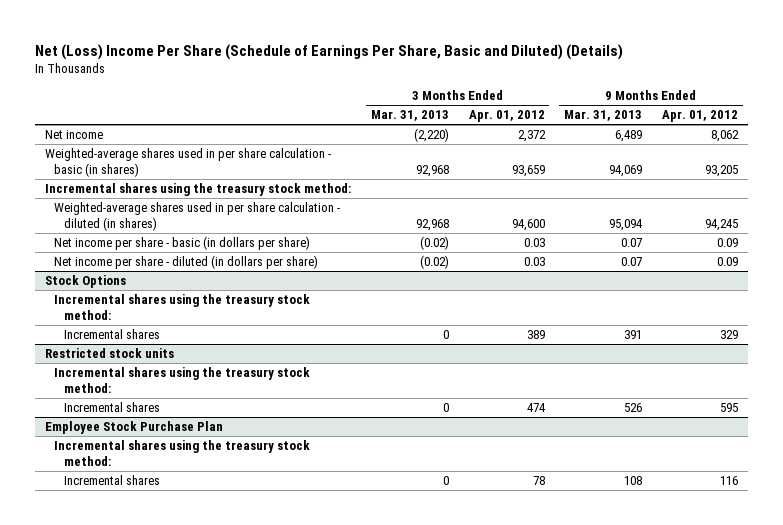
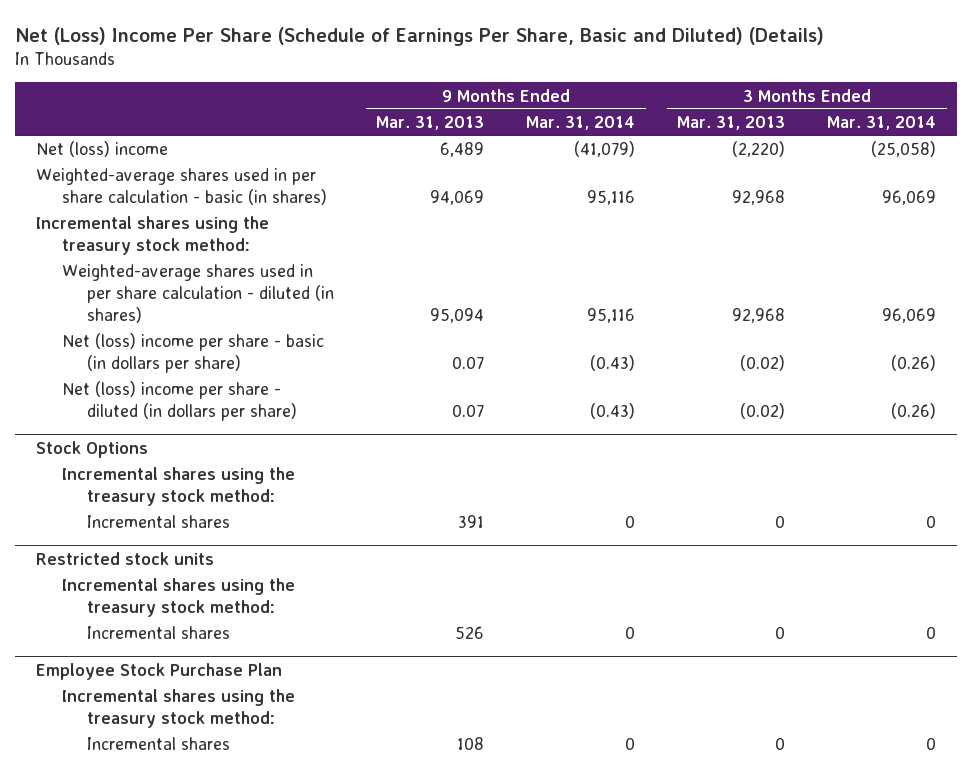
[468,110,545,123] Apr. 01, 2012 -> none
[661,110,738,123] Apr. 01, 2012 -> none
none -> [526,116,636,131] Mar. 31, 2014
none -> [827,116,937,131] Mar. 31, 2014
[45,130,104,140] Net income -> [35,141,168,158] Net (loss) income
[54,236,311,251] Net income per share - basic (in dollars per share) -> [61,333,324,373] Net (loss) income per share - basic (in dollars per share)
[54,255,319,270] Net income per share - diluted (in dollars per share) -> [61,381,298,421] Net (loss) income per share - diluted (in dollars per share)

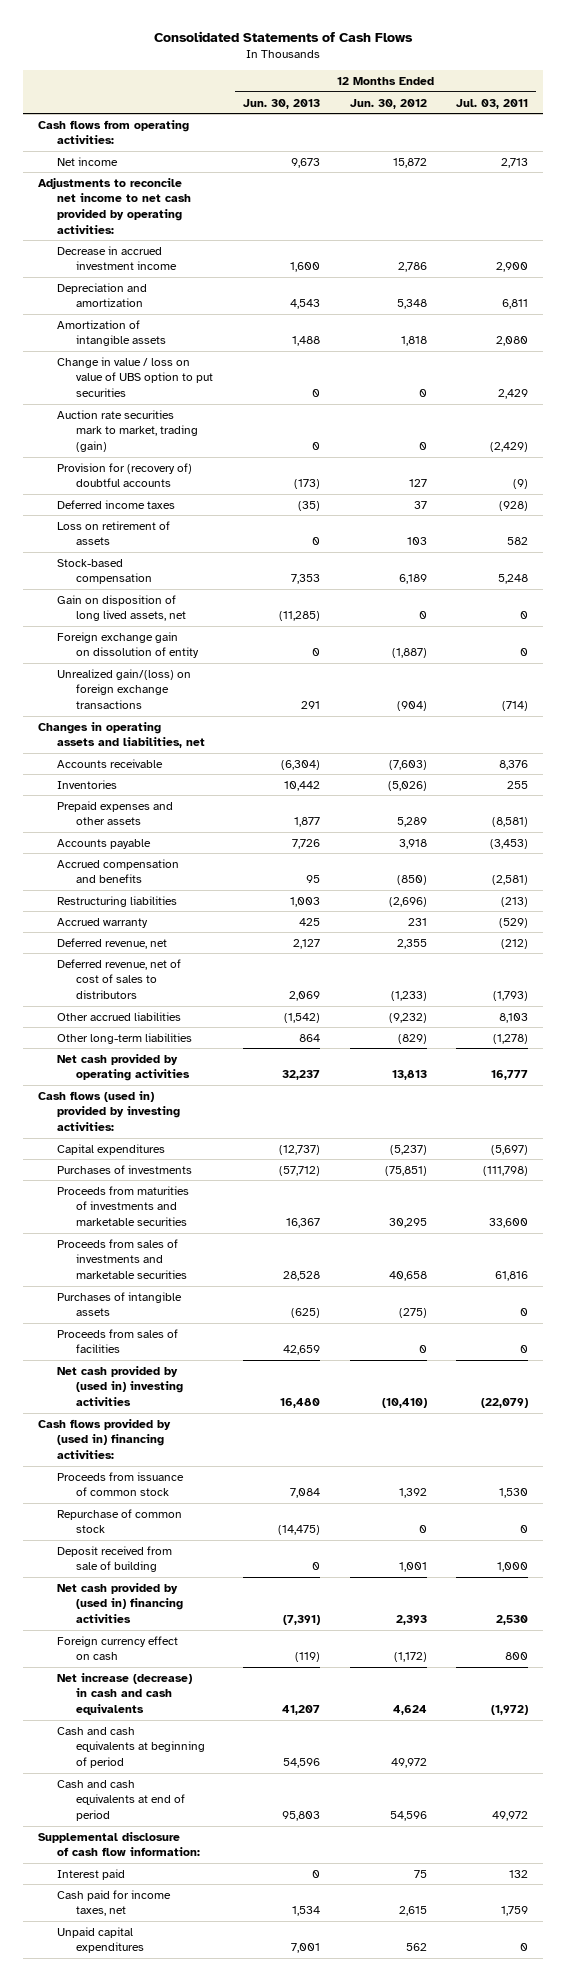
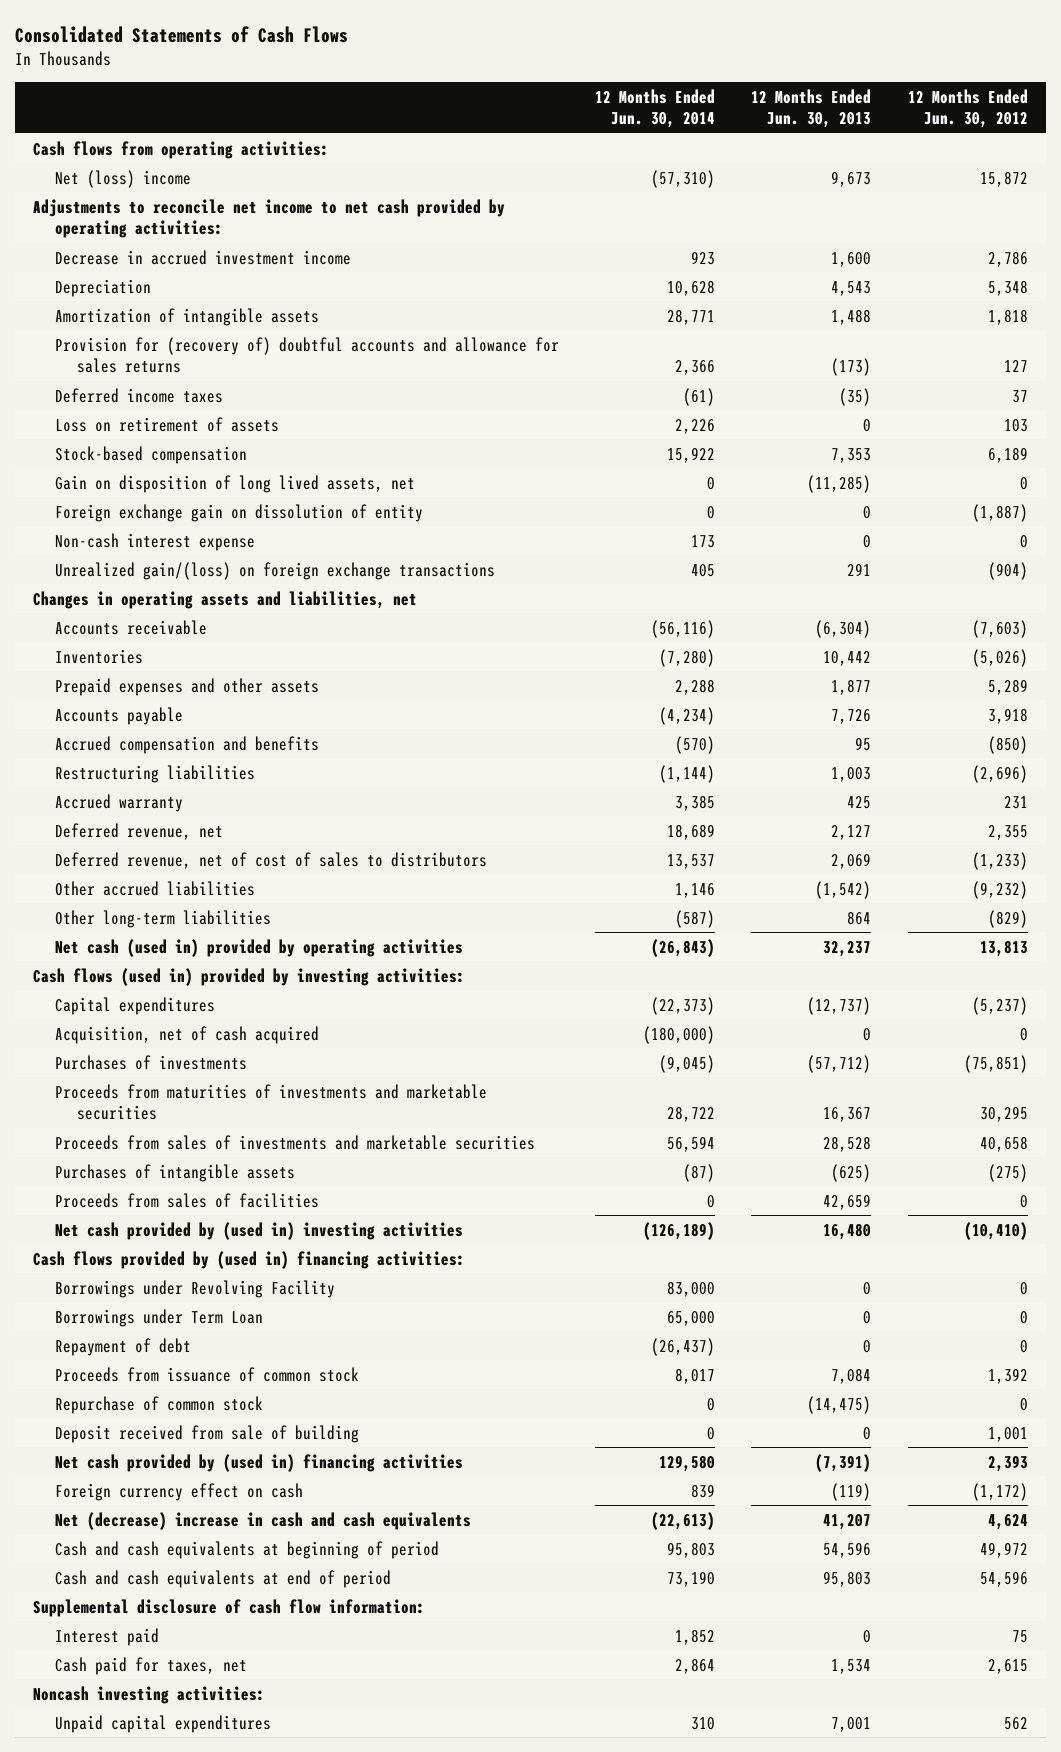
[456,98,529,109] Jul. 03, 2011 -> none
none -> [595,88,716,128] 12 Months Ended Jun. 30, 2014
[56,156,118,166] Net income -> [55,169,192,188] Net (loss) income
[56,282,147,308] Depreciation and amortization -> [55,278,152,297] Depreciation
[56,356,213,398] Change in value / loss on value of UBS option to put securities -> none
[56,409,198,453] Auction rate securities mark to market, trading (gain) -> none
[56,462,192,488] Provision for (recovery of) doubtful accounts -> [55,336,560,373] Provision for (recovery of) doubtful accounts and allowance for sales returns
none -> [55,532,256,551] Non-cash interest expense
[56,1053,190,1082] Net cash provided by operating activities -> [55,938,464,957] Net cash (used in) provided by operating activities
none -> [55,1025,320,1044] Acquisition, net of cash acquired
none -> [55,1279,336,1298] Borrowings under Revolving Facility
none -> [55,1308,264,1327] Borrowings under Term Loan
none -> [55,1337,192,1356] Repayment of debt
[56,1672,192,1716] Net increase (decrease) in cash and cash equivalents -> [55,1511,472,1530] Net (decrease) increase in cash and cash equivalents
[56,1889,171,1917] Cash paid for income taxes, net -> [55,1656,248,1675] Cash paid for taxes, net
none -> [33,1685,266,1704] Noncash investing activities:

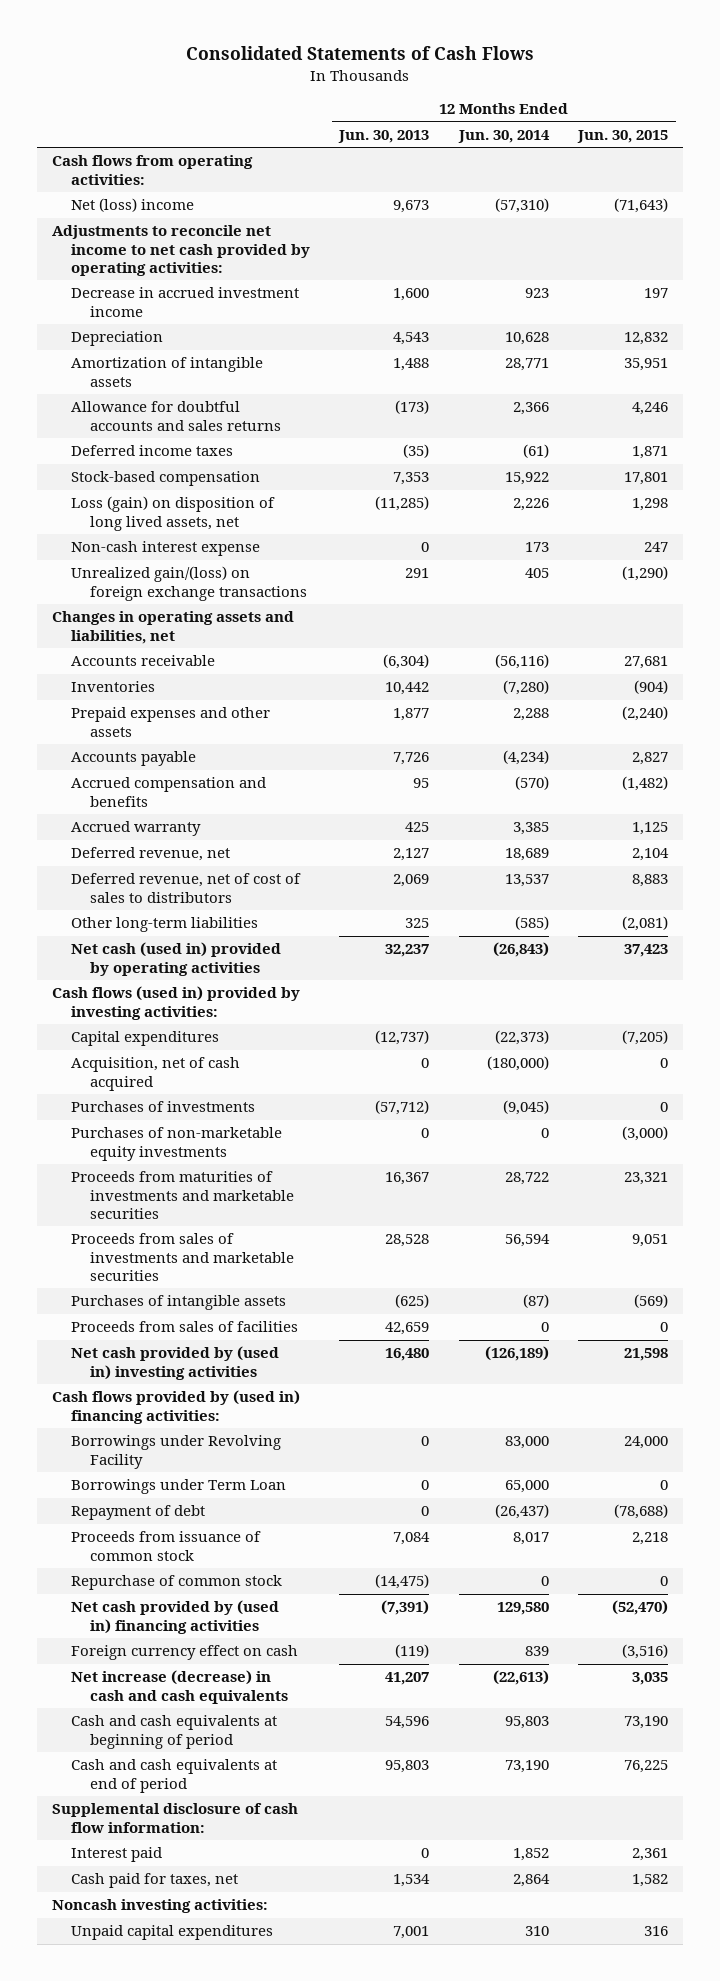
[907,88,1028,128] 12 Months Ended Jun. 30, 2012 -> none
none -> [577,129,669,143] Jun. 30, 2015
[55,336,560,373] Provision for (recovery of) doubtful accounts and allowance for sales returns -> [71,401,282,431] Allowance for doubtful accounts and sales returns
[55,416,280,432] Loss on retirement of assets -> none
[55,503,424,522] Foreign exchange gain on dissolution of entity -> none
[55,474,416,493] Gain on disposition of long lived assets, net -> [71,496,276,531] Loss (gain) on disposition of long lived assets, net
[707,476,716,490] 0 -> [512,498,549,512] 2,226
[55,764,256,783] Restructuring liabilities -> none
[55,909,272,928] Other long-term liabilities -> none
[55,880,256,896] Other accrued liabilities -> [71,917,259,933] Other long-term liabilities
[675,882,716,898] 1,146 -> [514,916,549,931] (585)
[815,880,872,899] (1,542) -> [405,918,430,929] 325
none -> [71,1127,283,1161] Purchases of non-marketable equity investments
[55,1424,360,1443] Deposit received from sale of building -> none
[55,1511,472,1530] Net (decrease) increase in cash and cash equivalents -> [71,1670,289,1704] Net increase (decrease) in cash and cash equivalents

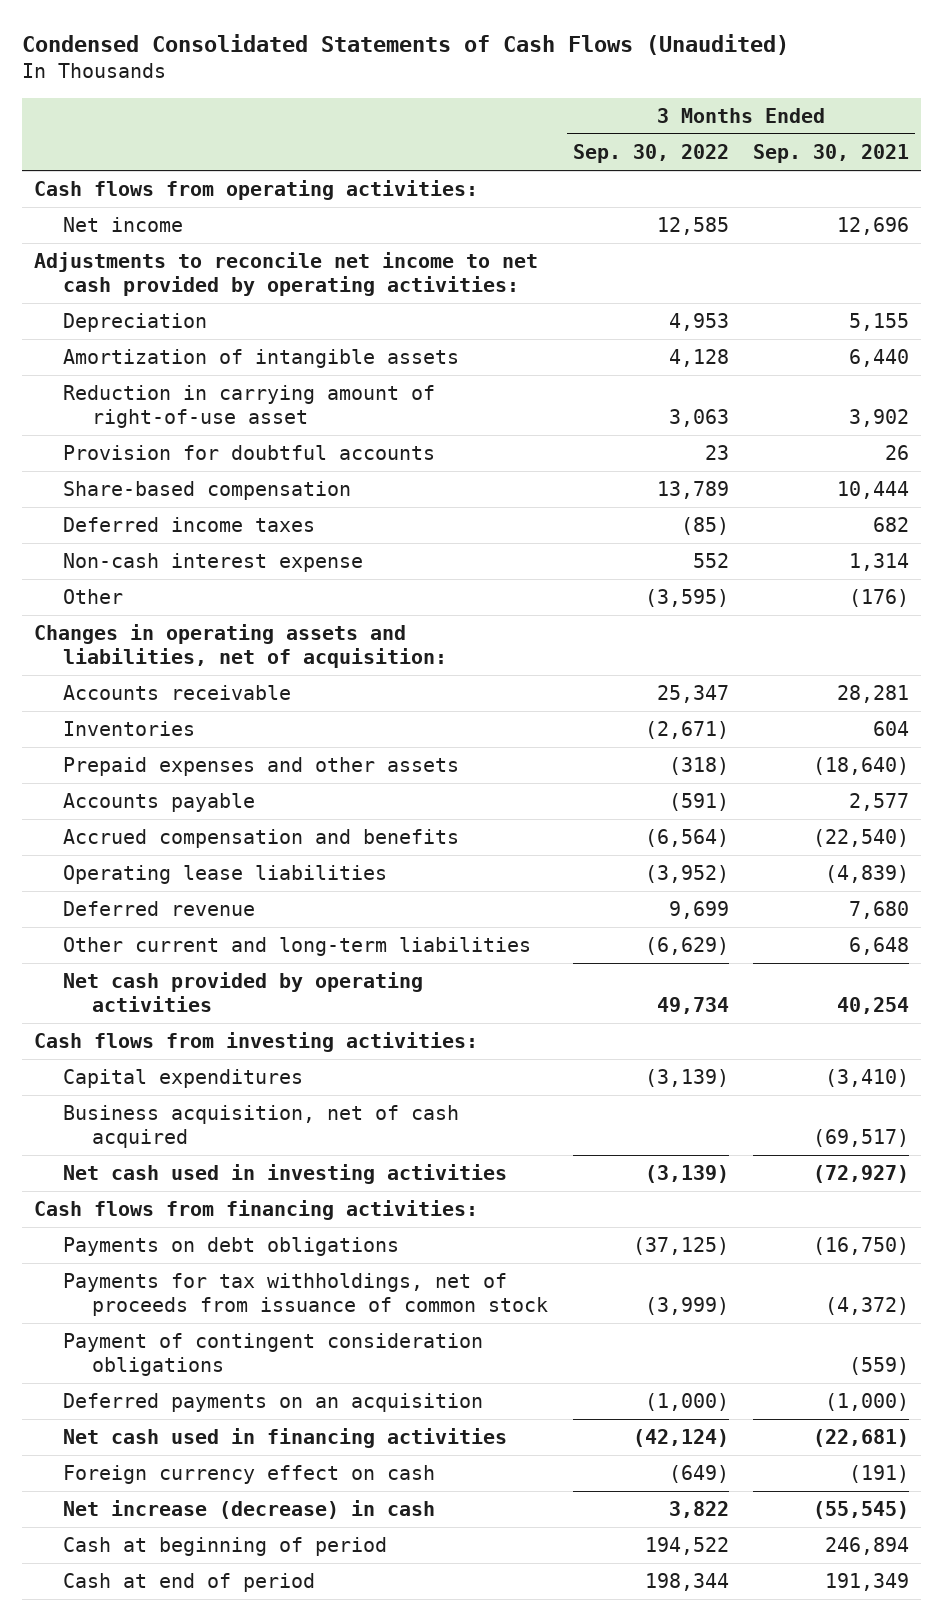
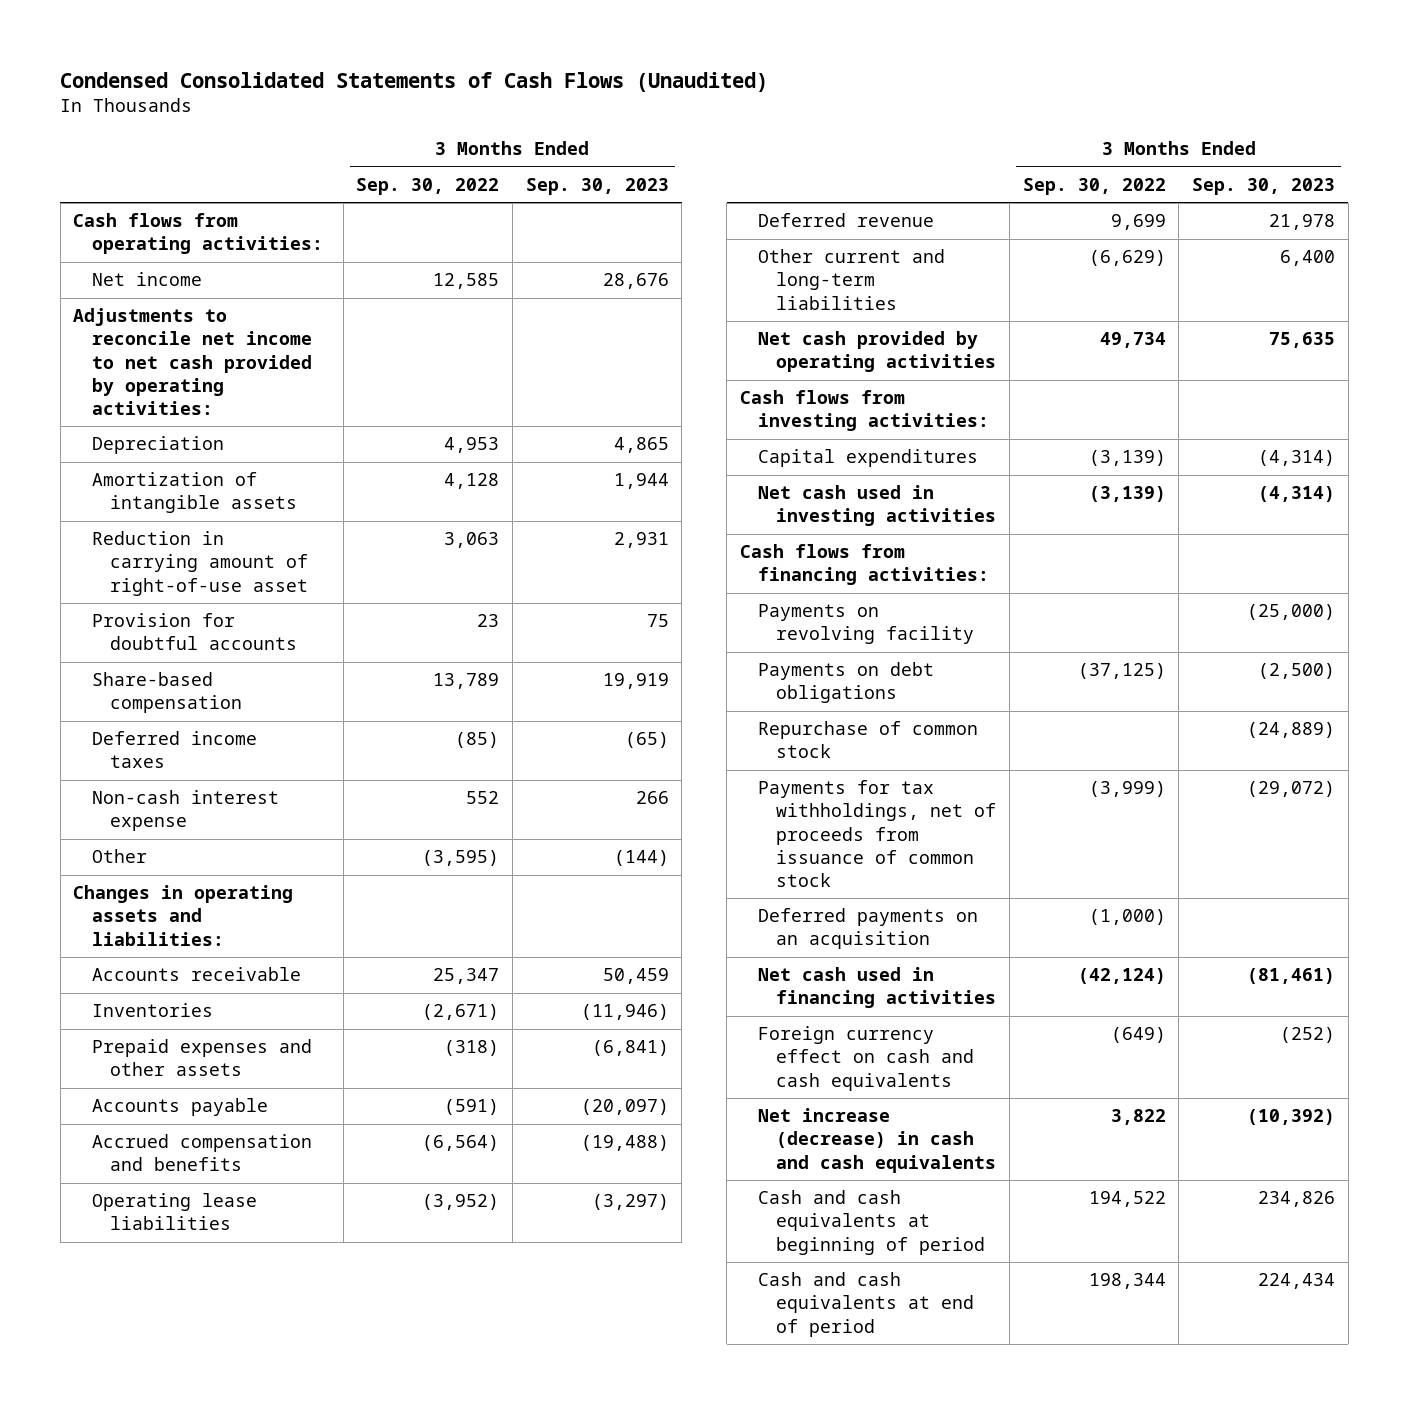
[752,144,909,164] Sep. 30, 2021 -> none
none -> [525,177,669,195] Sep. 30, 2023
[34,624,448,669] Changes in operating assets and liabilities, net of acquisition: -> [73,885,294,946] Changes in operating assets and liabilities:
[63,1105,460,1149] Business acquisition, net of cash acquired -> none
none -> [758,604,975,645] Payments on revolving facility
none -> [758,721,979,759] Repurchase of common stock
[63,1333,484,1377] Payment of contingent consideration obligations -> none
[63,1465,436,1485] Foreign currency effect on cash -> [758,1026,975,1091] Foreign currency effect on cash and cash equivalents
[63,1500,436,1520] Net increase (decrease) in cash -> [758,1108,997,1173] Net increase (decrease) in cash and cash equivalents
[63,1537,388,1557] Cash at beginning of period -> [758,1190,986,1255] Cash and cash equivalents at beginning of period
[63,1573,316,1593] Cash at end of period -> [758,1272,975,1337] Cash and cash equivalents at end of period

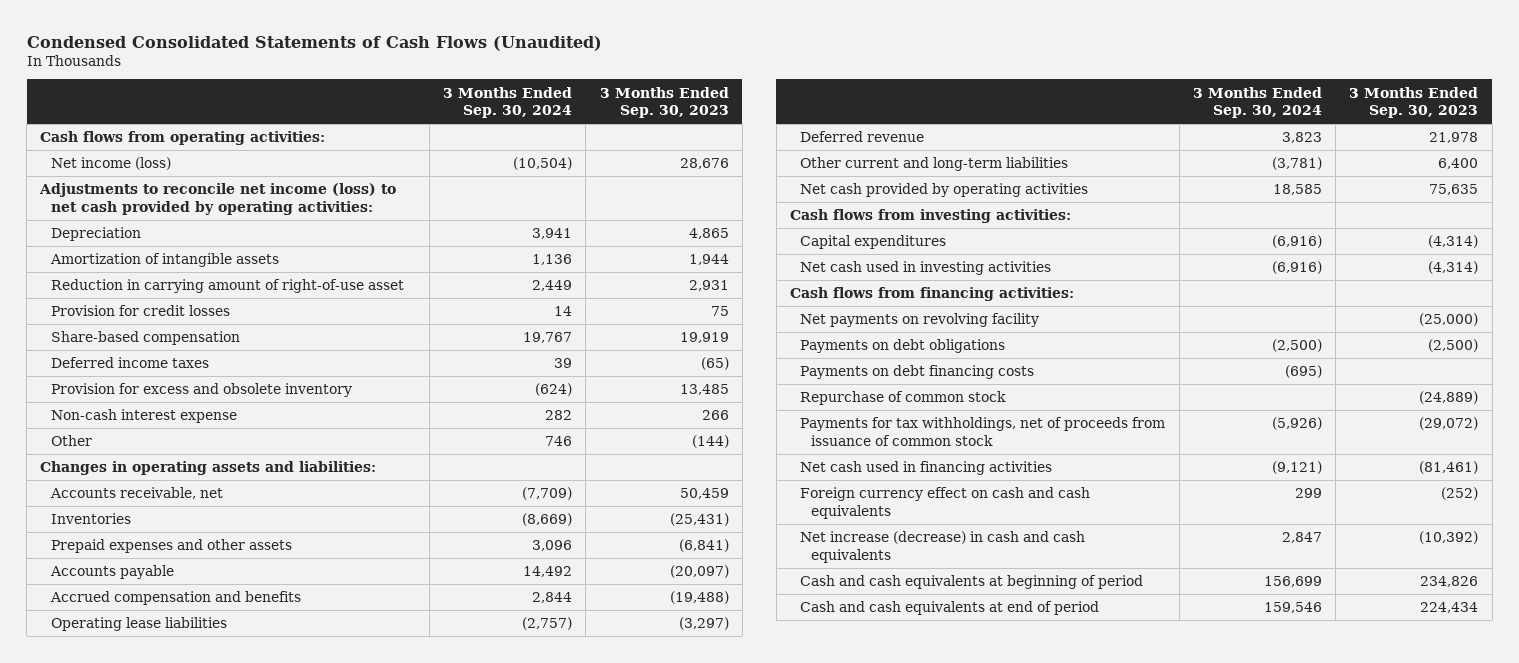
[356,177,500,195] Sep. 30, 2022 -> none
none -> [443,86,573,118] 3 Months Ended Sep. 30, 2024
[91,272,202,287] Net income -> [50,157,171,171] Net income (loss)
[73,308,312,415] Adjustments to reconcile net income to net cash provided by operating activities: -> [39,183,397,215] Adjustments to reconcile net income (loss) to net cash provided by operating activities:
[91,613,298,651] Provision for doubtful accounts -> [50,305,230,317] Provision for credit losses
none -> [50,383,352,398] Provision for excess and obsolete inventory
[91,967,301,982] Accounts receivable -> [49,487,223,500] Accounts receivable, net
[580,1004,669,1021] (11,946) -> [669,513,729,527] (25,431)
[758,604,975,645] Payments on revolving facility -> [800,313,1040,328] Net payments on revolving facility
none -> [800,365,1035,380] Payments on debt financing costs
[758,908,979,950] Deferred payments on an acquisition -> none

